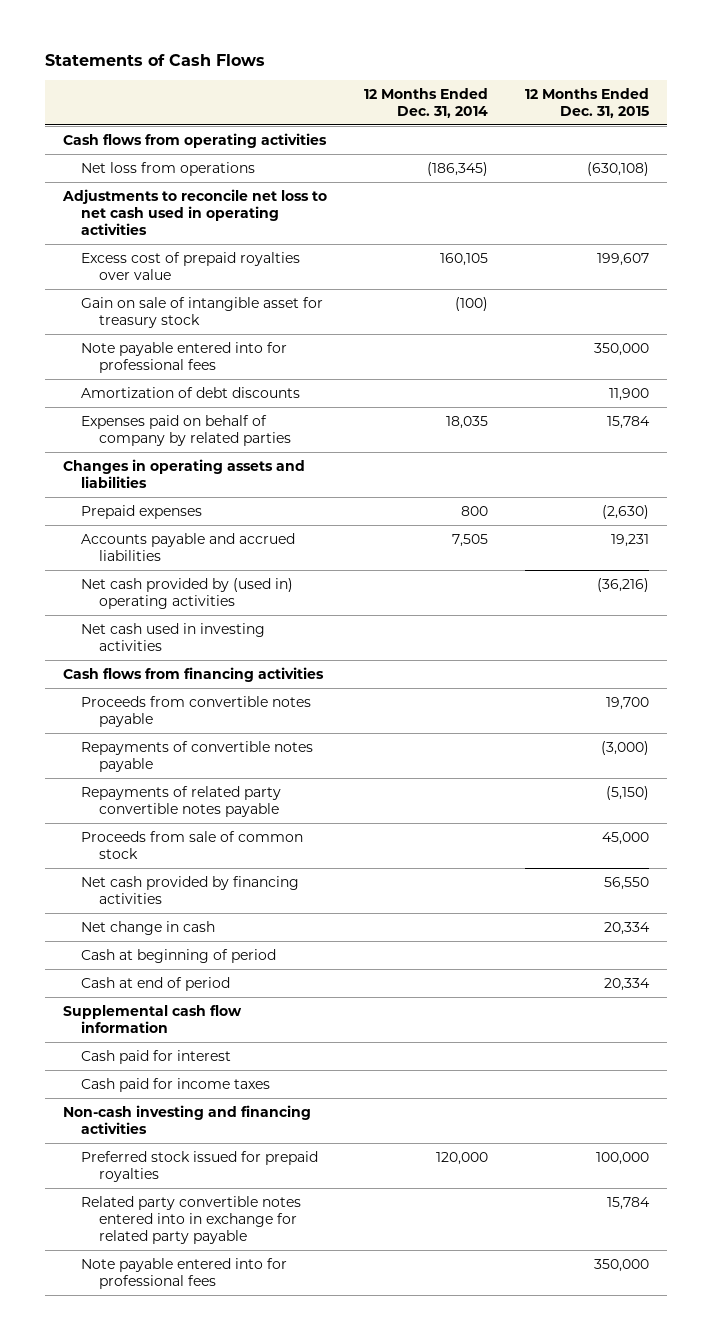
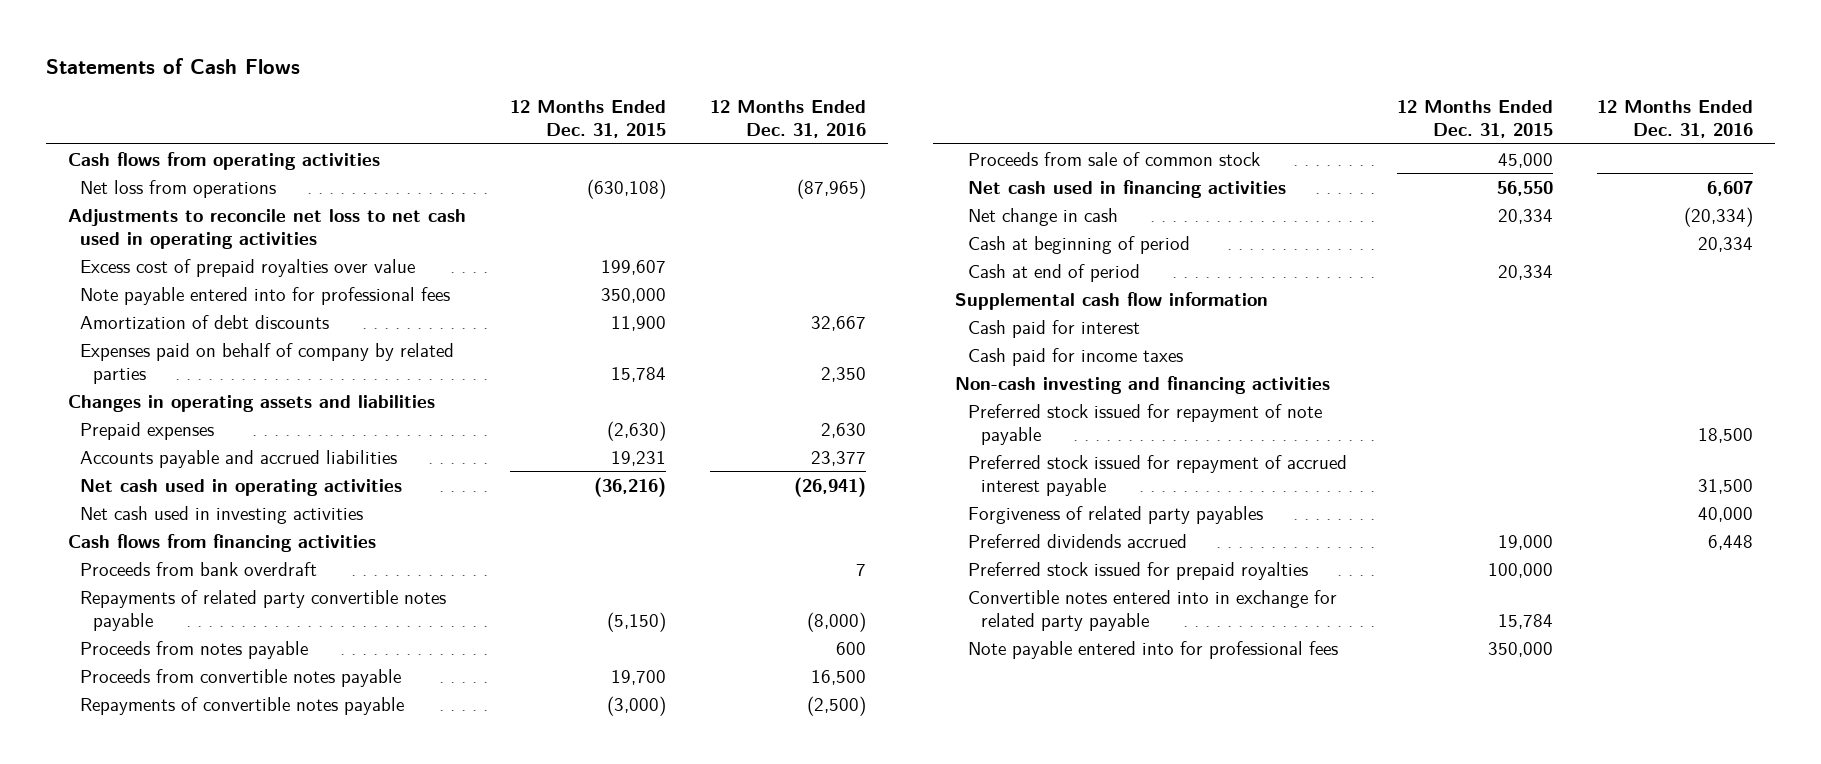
[363,87,488,118] 12 Months Ended Dec. 31, 2014 -> none
none -> [709,99,866,139] 12 Months Ended Dec. 31, 2016
[81,296,324,328] Gain on sale of intangible asset for treasury stock -> none
[81,577,294,609] Net cash provided by (used in) operating activities -> [80,478,403,496] Net cash used in operating activities
none -> [80,561,318,576] Proceeds from bank overdraft
[81,785,282,817] Repayments of related party convertible notes payable -> [80,589,447,631] Repayments of related party convertible notes payable
none -> [80,640,309,659] Proceeds from notes payable
[81,875,300,904] Net cash provided by financing activities -> [968,179,1287,198] Net cash used in financing activities
none -> [968,403,1323,445] Preferred stock issued for repayment of note payable
none -> [968,454,1348,496] Preferred stock issued for repayment of accrued interest payable
none -> [968,505,1264,524] Forgiveness of related party payables
none -> [968,533,1188,548] Preferred dividends accrued
[81,1195,302,1244] Related party convertible notes entered into in exchange for related party payable -> [968,589,1338,631] Convertible notes entered into in exchange for related party payable

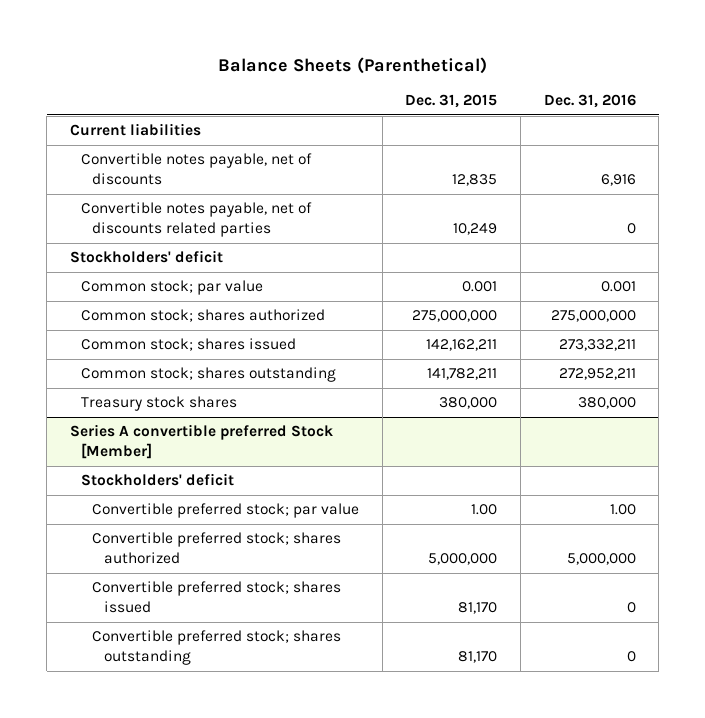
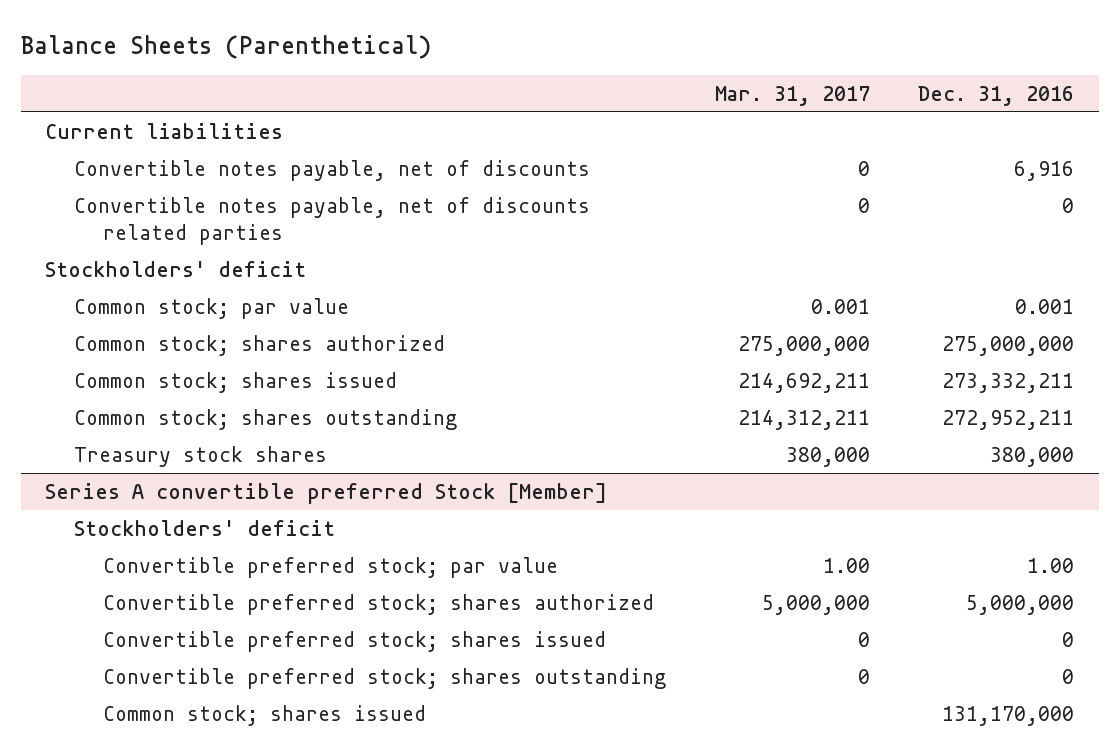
[405,94,498,109] Dec. 31, 2015 -> none
none -> [714,85,870,106] Mar. 31, 2017
none -> [103,704,427,726] Common stock; shares issued

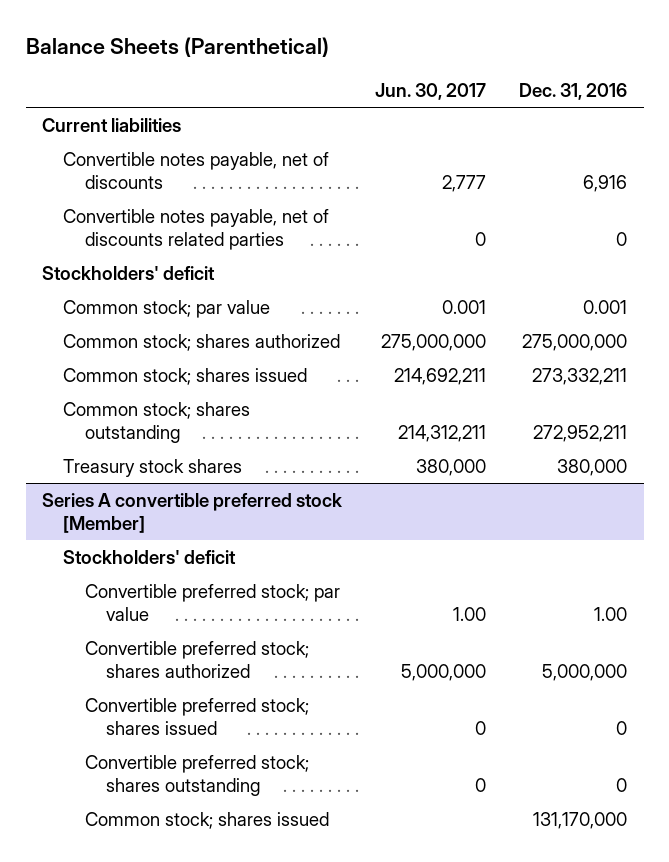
[714,85,870,106] Mar. 31, 2017 -> none
none -> [375,82,487,100] Jun. 30, 2017
[45,482,608,504] Series A convertible preferred Stock [Member] -> [42,492,343,533] Series A convertible preferred stock [Member]

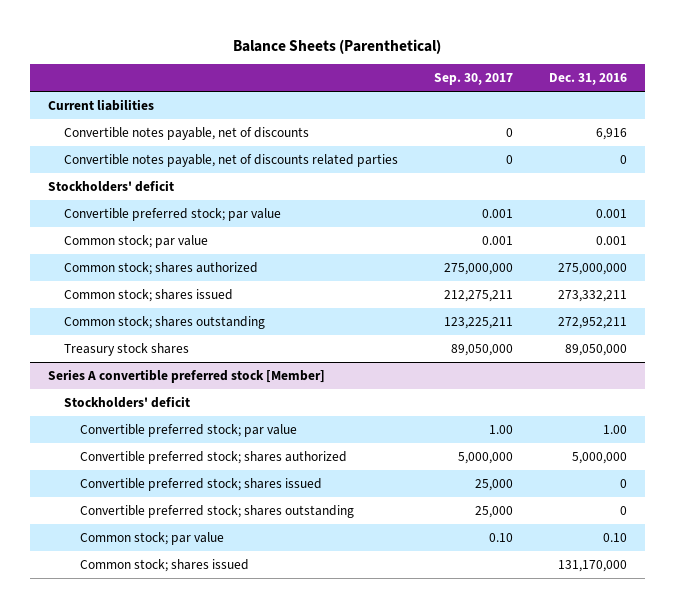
[375,82,487,100] Jun. 30, 2017 -> none
none -> [433,73,513,86] Sep. 30, 2017
none -> [63,207,281,221] Convertible preferred stock; par value
[557,458,628,476] 380,000 -> [564,343,627,356] 89,050,000
none -> [79,531,224,545] Common stock; par value

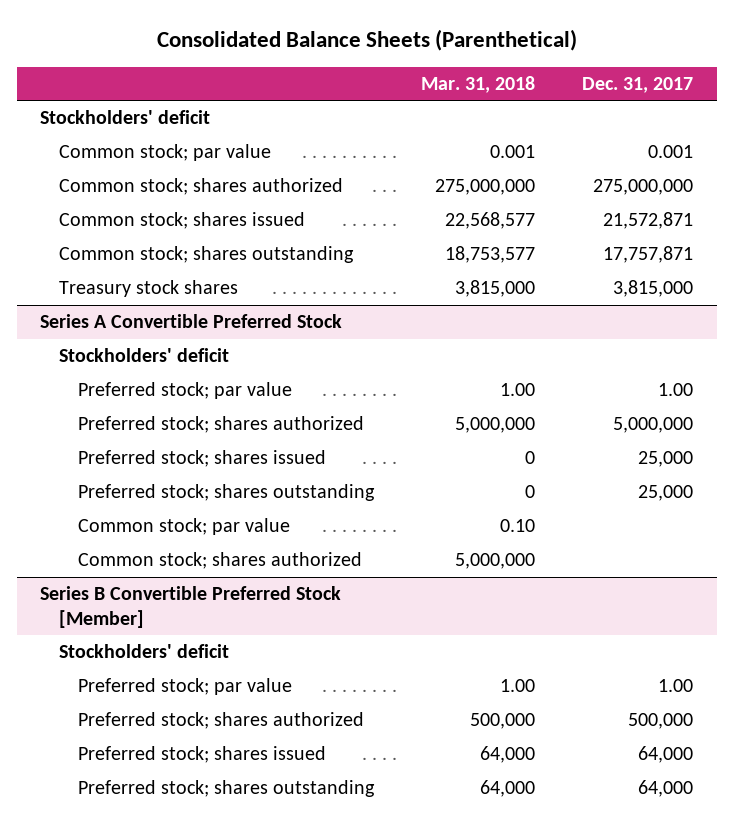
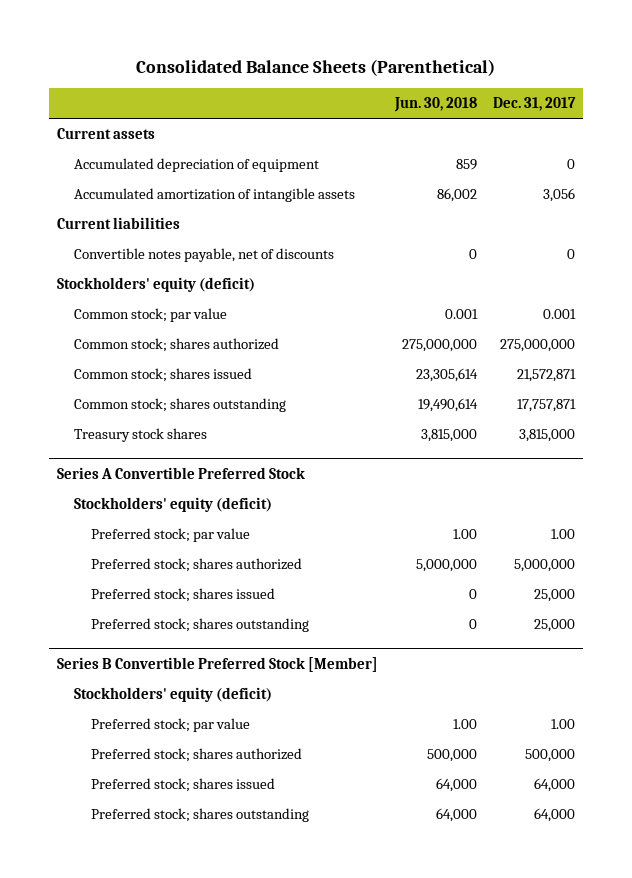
[420,75,535,93] Mar. 31, 2018 -> none
none -> [393,97,477,113] Jun. 30, 2018
none -> [57,128,156,140] Current assets
none -> [74,158,320,173] Accumulated depreciation of equipment
none -> [74,188,356,203] Accumulated amortization of intangible assets
none -> [57,217,181,230] Current liabilities
none -> [74,248,335,263] Convertible notes payable, net of discounts
[40,110,211,125] Stockholders' deficit -> [57,277,256,293] Stockholders' equity (deficit)
[59,348,230,363] Stockholders' deficit -> [74,497,273,513] Stockholders' equity (deficit)
[77,518,290,536] Common stock; par value -> none
[77,552,362,570] Common stock; shares authorized -> none
[59,644,230,659] Stockholders' deficit -> [74,687,273,703] Stockholders' equity (deficit)

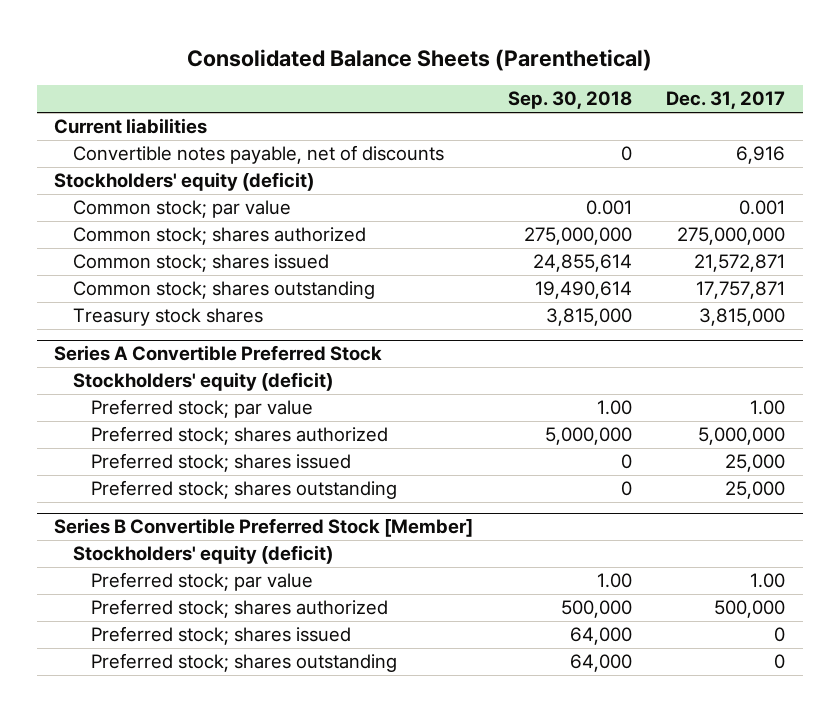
[393,97,477,113] Jun. 30, 2018 -> none
none -> [507,91,632,110] Sep. 30, 2018
[57,128,156,140] Current assets -> none
[74,158,320,173] Accumulated depreciation of equipment -> none
[74,188,356,203] Accumulated amortization of intangible assets -> none
[567,249,576,260] 0 -> [736,146,786,165] 6,916
[534,778,576,793] 64,000 -> [774,627,786,643] 0
[534,808,576,823] 64,000 -> [774,654,786,670] 0

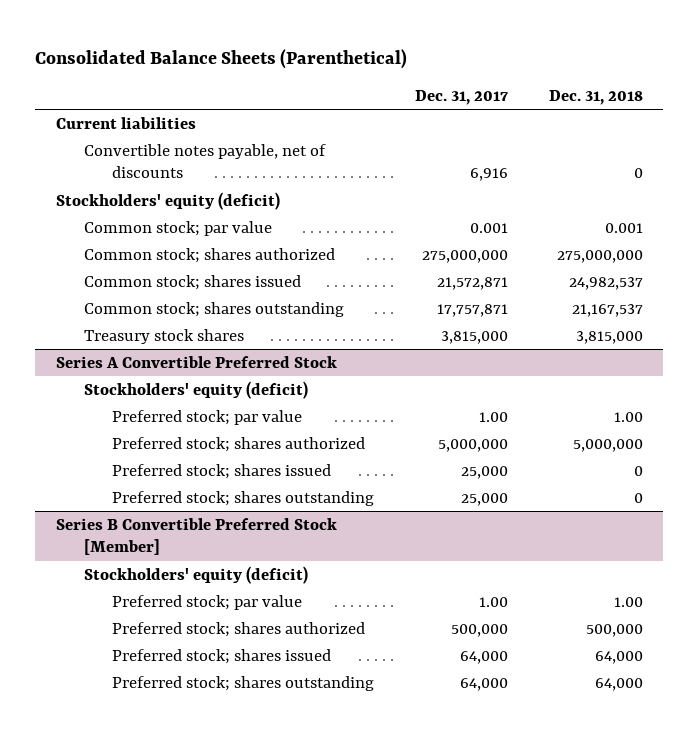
[507,91,632,110] Sep. 30, 2018 -> none
none -> [548,90,643,106] Dec. 31, 2018
[774,627,786,643] 0 -> [459,650,508,664] 64,000
[774,654,786,670] 0 -> [459,677,508,691] 64,000

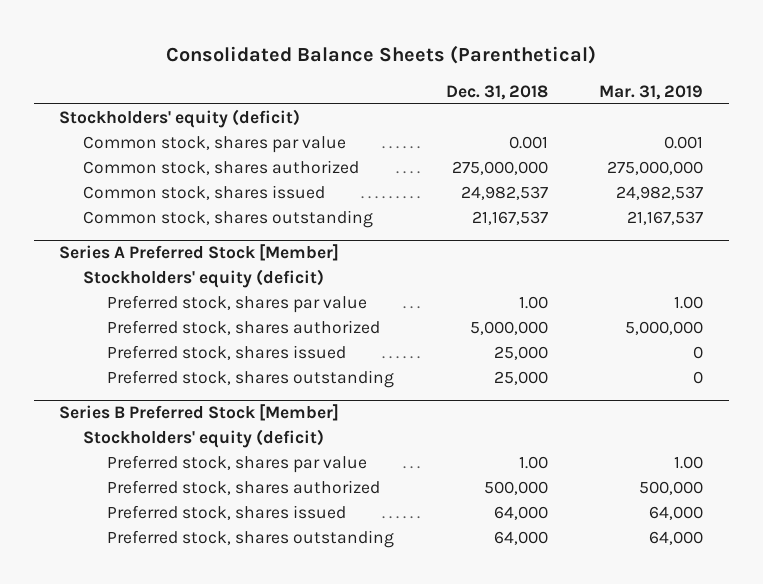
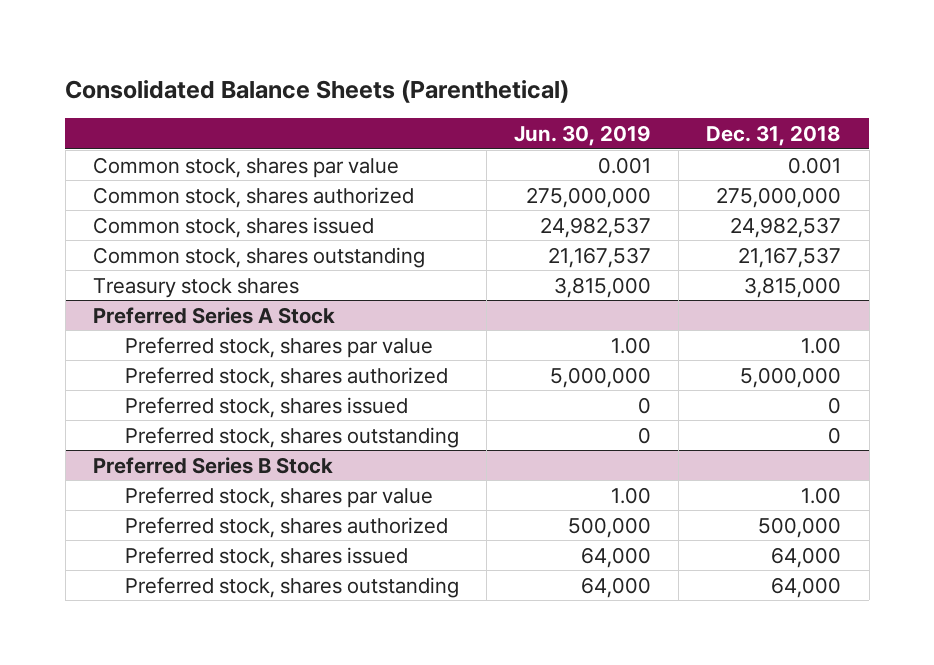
[599,84,704,100] Mar. 31, 2019 -> none
none -> [514,124,652,146] Jun. 30, 2019
[59,109,301,129] Stockholders' equity (deficit) -> none
[83,269,325,289] Stockholders' equity (deficit) -> none
none -> [92,277,299,298] Treasury stock shares
[59,244,340,262] Series A Preferred Stock [Member] -> [92,306,335,324] Preferred Series A Stock
[83,429,325,449] Stockholders' equity (deficit) -> none
[493,346,548,361] 25,000 -> [828,396,842,414] 0
[493,371,548,386] 25,000 -> [828,426,842,444] 0
[59,404,340,422] Series B Preferred Stock [Member] -> [92,456,333,474] Preferred Series B Stock

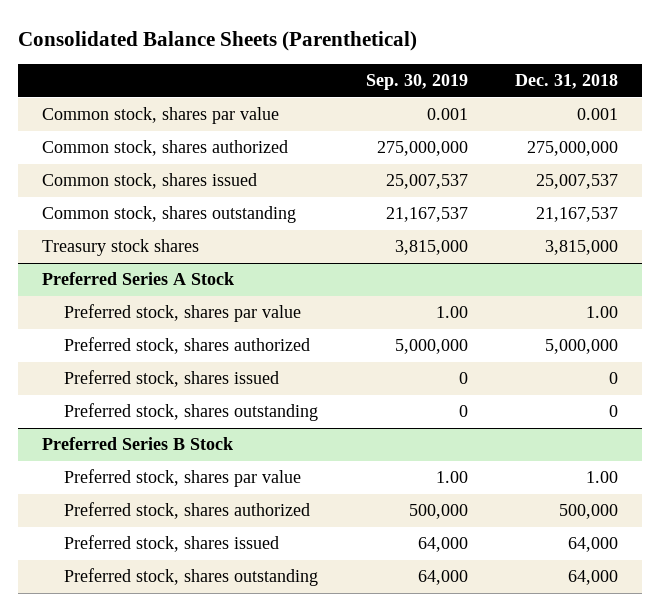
[514,124,652,146] Jun. 30, 2019 -> none
none -> [365,74,468,91] Sep. 30, 2019
[730,216,842,238] 24,982,537 -> [536,174,619,190] 25,007,537

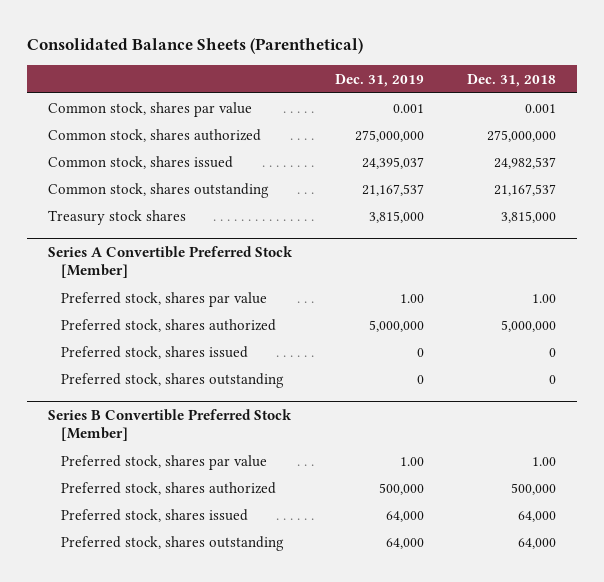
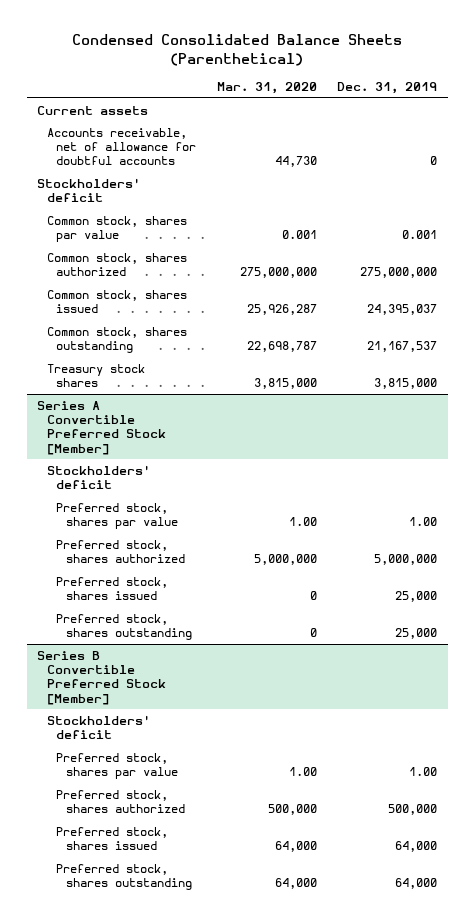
[27,38,364,55] Consolidated Balance Sheets (Parenthetical) -> [72,34,403,66] Condensed Consolidated Balance Sheets (Parenthetical)
[466,73,556,87] Dec. 31, 2018 -> none
none -> [216,82,317,95] Mar. 31, 2020
none -> [37,105,149,115] Current assets
none -> [46,127,197,166] Accounts receivable, net of allowance for doubtful accounts
none -> [37,177,141,203] Stockholders' deficit
none -> [46,464,150,490] Stockholders' deficit
[417,347,425,357] 0 -> [395,591,438,603] 25,000
[417,374,425,384] 0 -> [395,628,438,640] 25,000
none -> [46,714,150,740] Stockholders' deficit

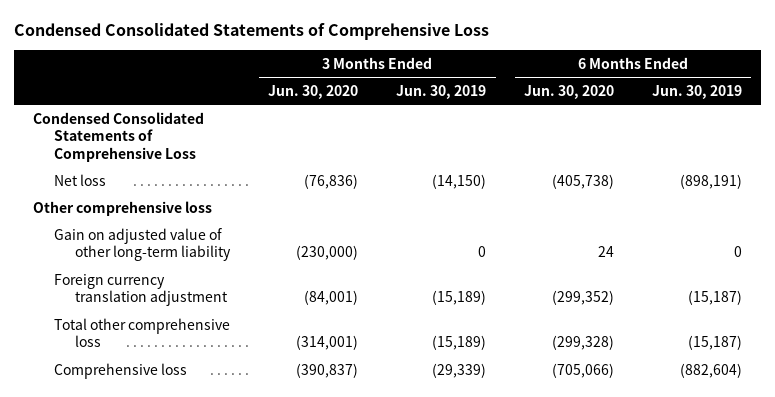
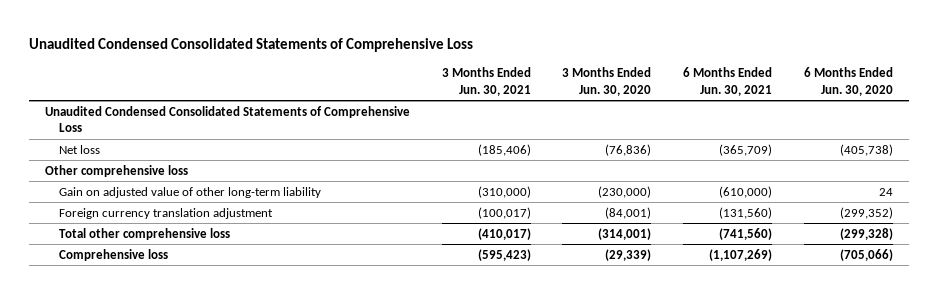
[14,22,490,40] Condensed Consolidated Statements of Comprehensive Loss -> [29,38,474,53] Unaudited Condensed Consolidated Statements of Comprehensive Loss
[396,84,487,99] Jun. 30, 2019 -> none
[652,84,743,99] Jun. 30, 2019 -> none
none -> [441,67,531,96] 3 Months Ended Jun. 30, 2021
none -> [683,67,773,96] 6 Months Ended Jun. 30, 2021
[33,111,205,162] Condensed Consolidated Statements of Comprehensive Loss -> [45,105,411,133] Unaudited Condensed Consolidated Statements of Comprehensive Loss
[296,362,359,378] (390,837) -> [605,248,652,261] (29,339)

